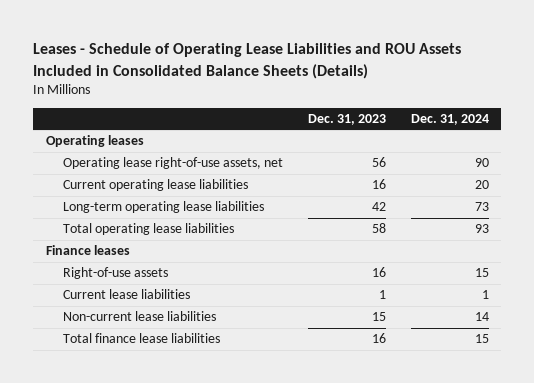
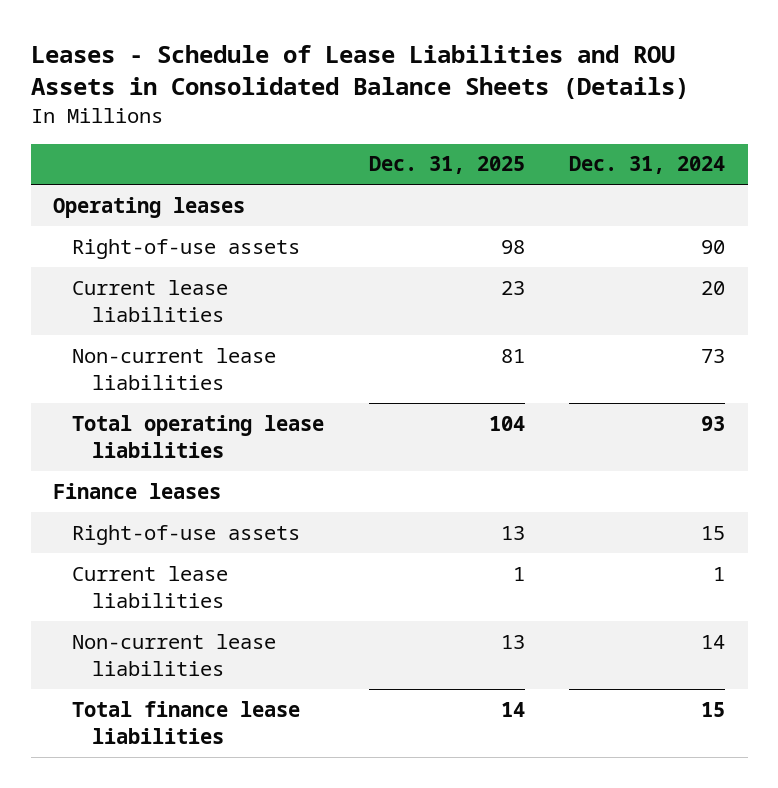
[32,43,461,79] Leases - Schedule of Operating Lease Liabilities and ROU Assets Included in Consolidated Balance Sheets (Details) -> [30,44,689,99] Leases - Schedule of Lease Liabilities and ROU Assets in Consolidated Balance Sheets (Details)
[307,113,386,125] Dec. 31, 2023 -> none
none -> [368,156,525,175] Dec. 31, 2025
[62,157,283,170] Operating lease right-of-use assets, net -> [72,238,301,259] Right-of-use assets
[62,179,248,192] Current operating lease liabilities -> [72,279,229,322] Current lease liabilities
[62,201,264,214] Long-term operating lease liabilities -> [72,347,277,390] Non-current lease liabilities

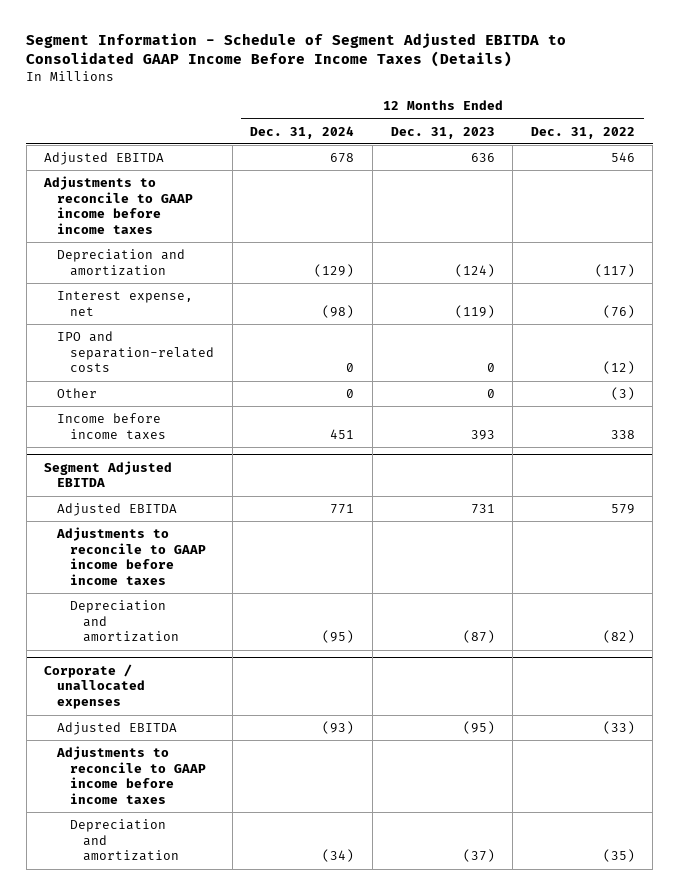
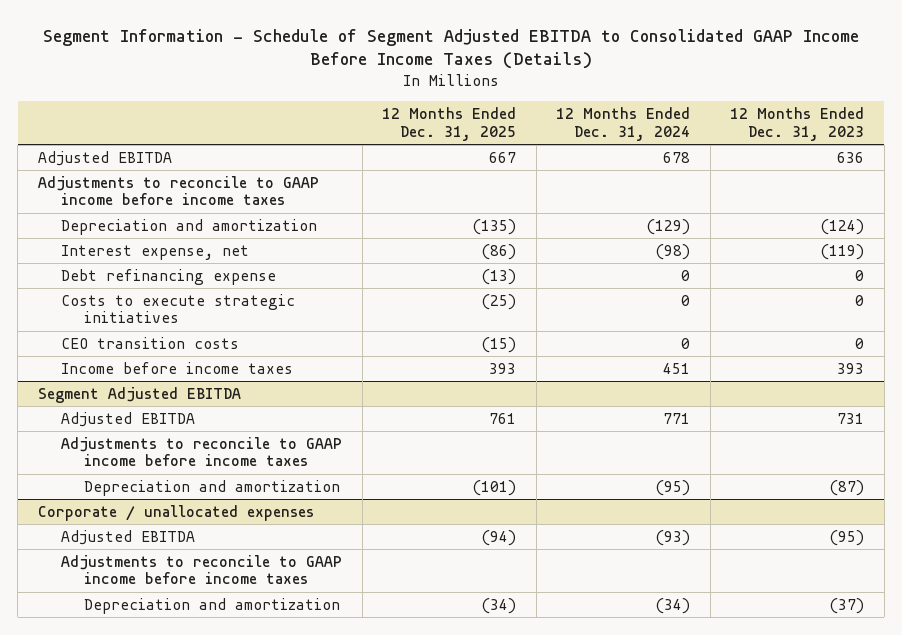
[530,126,635,139] Dec. 31, 2022 -> none
none -> [382,107,517,141] 12 Months Ended Dec. 31, 2025
[57,330,215,373] IPO and separation-related costs -> none
[57,387,98,398] Other -> none
none -> [61,268,277,285] Debt refinancing expense
none -> [61,293,296,324] Costs to execute strategic initiatives
none -> [61,336,240,349] CEO transition costs

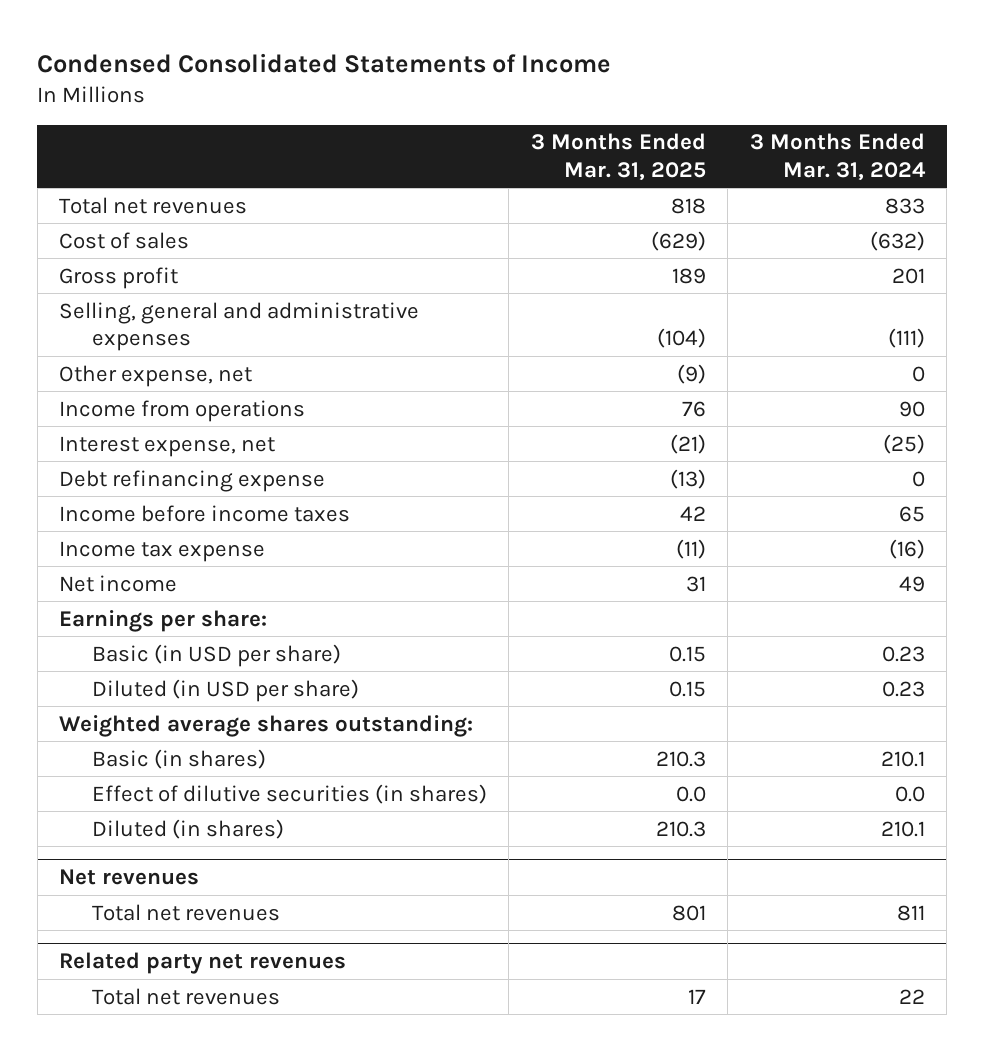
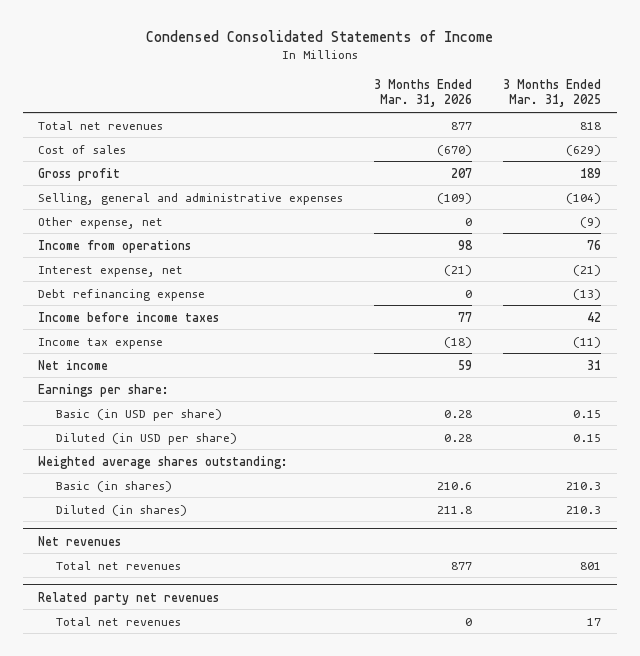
[749,133,926,181] 3 Months Ended Mar. 31, 2024 -> none
none -> [374,78,473,108] 3 Months Ended Mar. 31, 2026
[92,783,488,804] Effect of dilutive securities (in shares) -> none

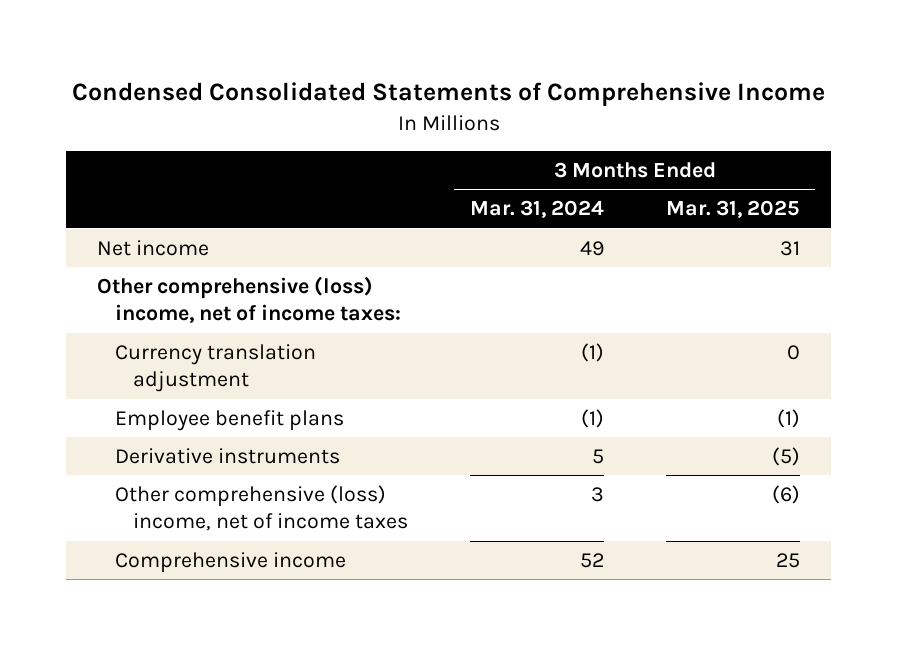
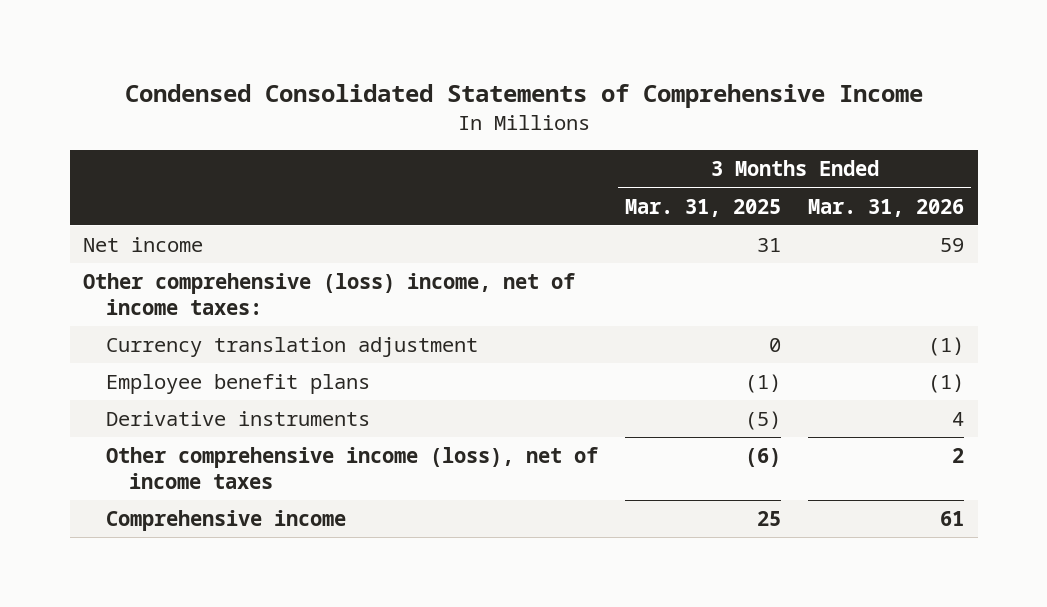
[469,200,604,219] Mar. 31, 2024 -> none
none -> [808,198,965,217] Mar. 31, 2026
[115,484,409,532] Other comprehensive (loss) income, net of income taxes -> [106,447,599,489] Other comprehensive income (loss), net of income taxes

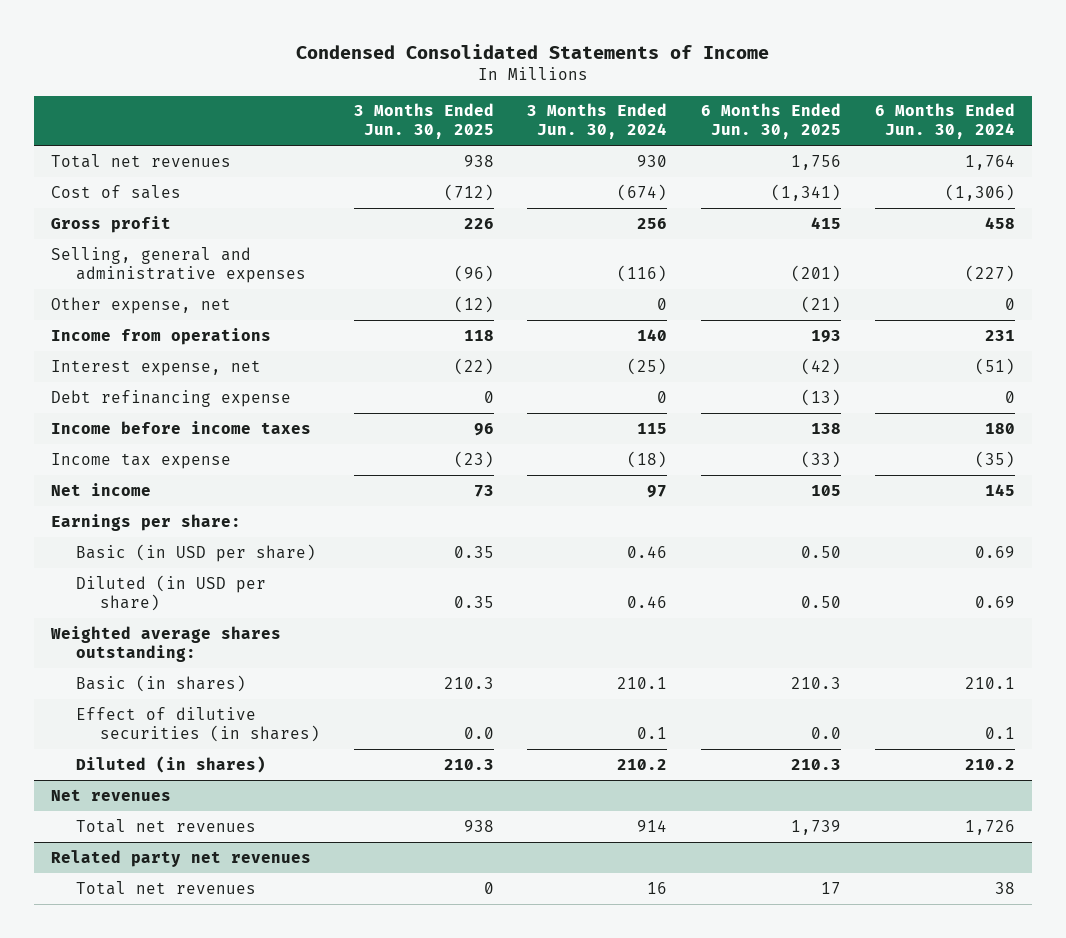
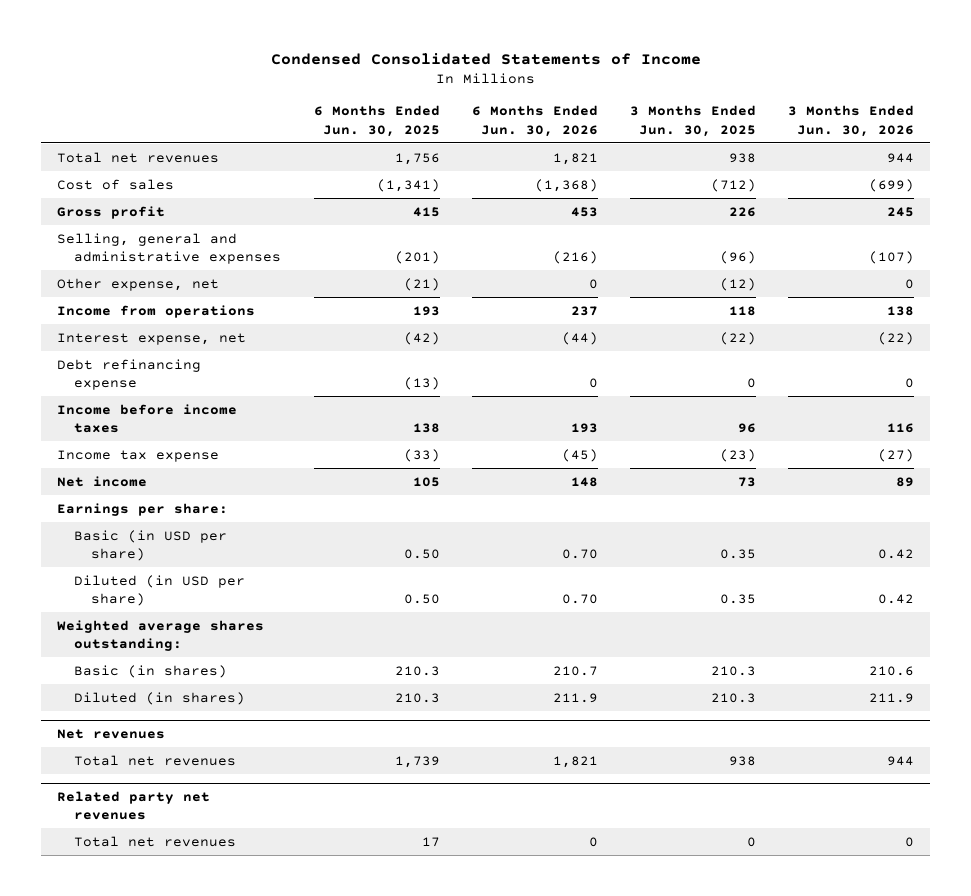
[527,103,668,140] 3 Months Ended Jun. 30, 2024 -> none
[875,103,1016,140] 6 Months Ended Jun. 30, 2024 -> none
none -> [471,105,598,137] 6 Months Ended Jun. 30, 2026
none -> [787,105,914,137] 3 Months Ended Jun. 30, 2026
[75,706,320,742] Effect of dilutive securities (in shares) -> none

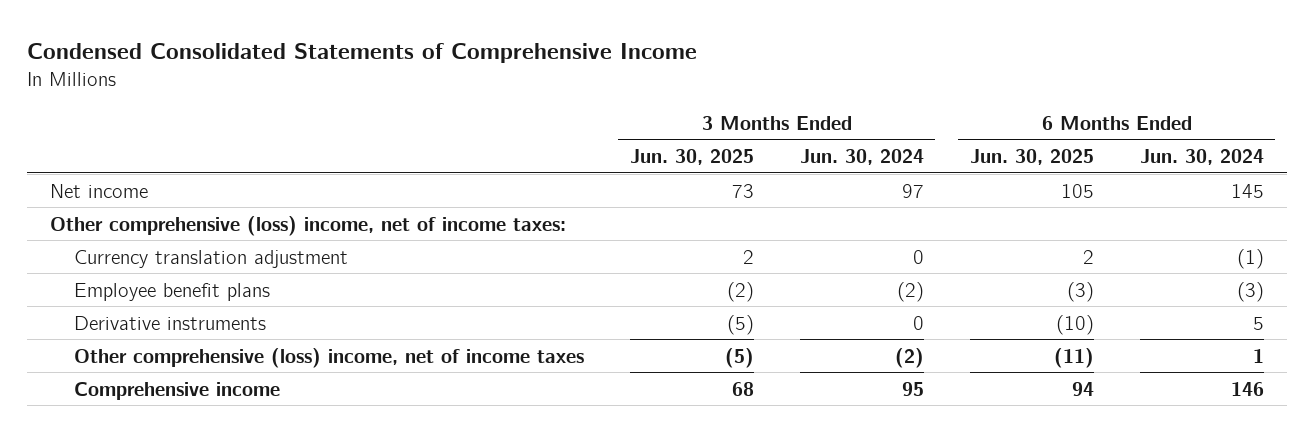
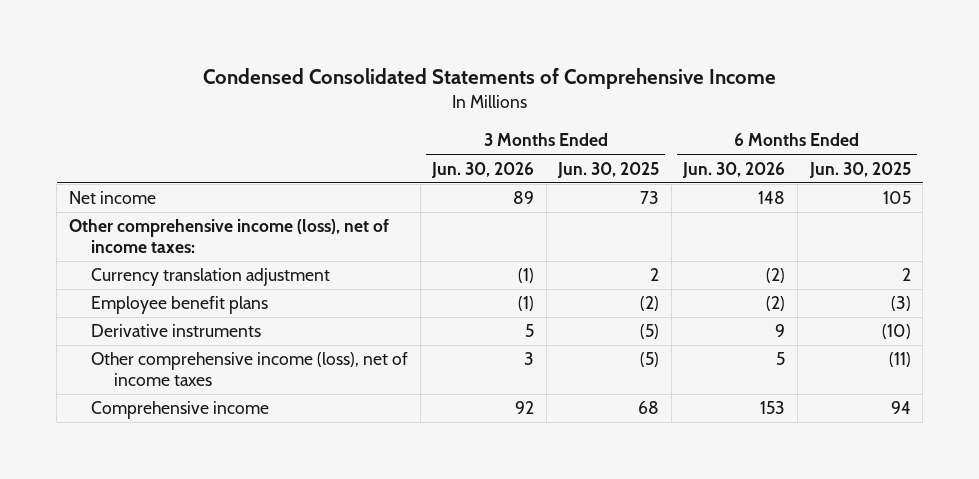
[799,148,924,165] Jun. 30, 2024 -> none
[1139,148,1264,165] Jun. 30, 2024 -> none
none -> [431,161,535,178] Jun. 30, 2026
none -> [682,161,786,178] Jun. 30, 2026
[50,215,567,236] Other comprehensive (loss) income, net of income taxes: -> [68,219,389,253] Other comprehensive income (loss), net of income taxes:
[73,347,584,368] Other comprehensive (loss) income, net of income taxes -> [91,352,409,386] Other comprehensive income (loss), net of income taxes

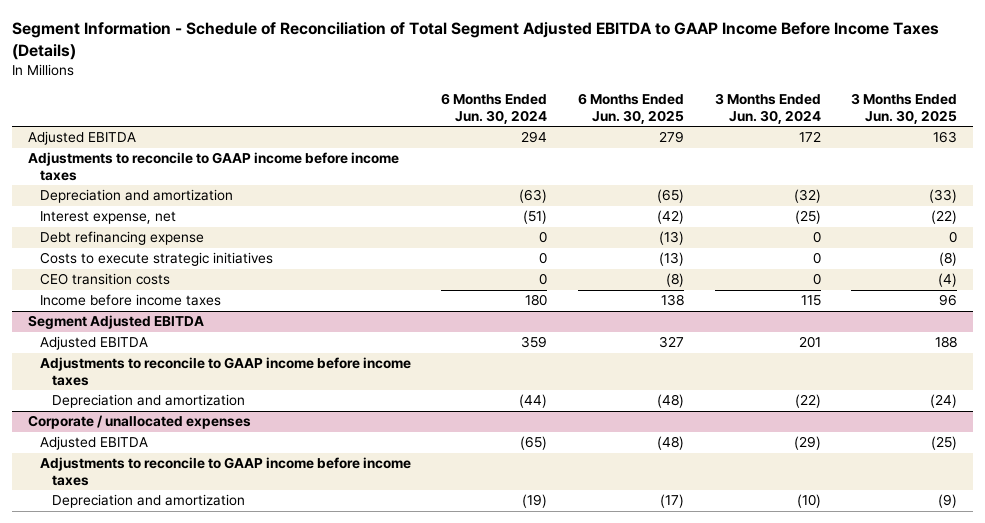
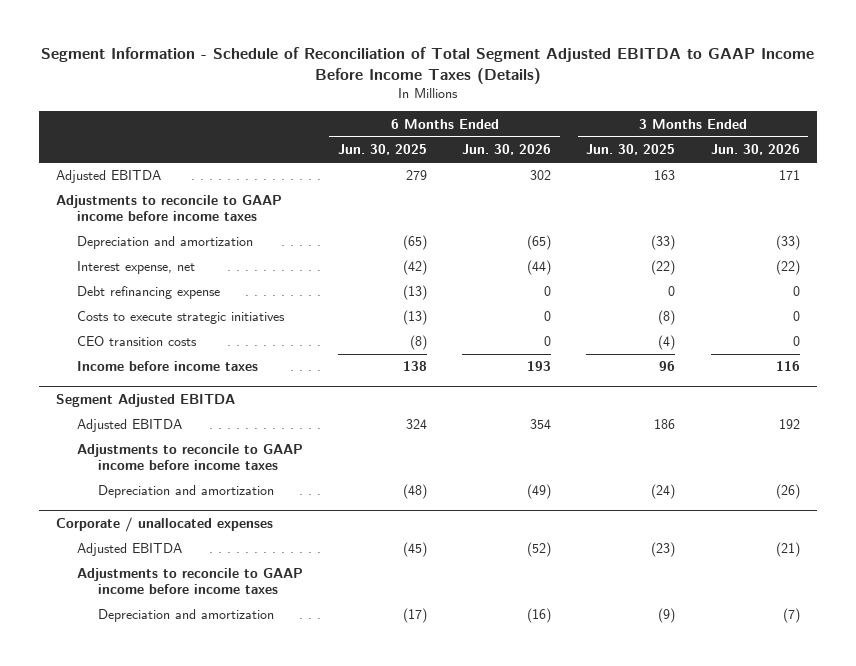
[441,93,548,124] 6 Months Ended Jun. 30, 2024 -> none
[714,93,821,124] 3 Months Ended Jun. 30, 2024 -> none
none -> [462,144,552,156] Jun. 30, 2026
none -> [710,144,800,156] Jun. 30, 2026
[659,336,685,349] 327 -> [406,419,428,430] 324
[935,336,958,349] 188 -> [654,419,676,430] 186
[657,436,685,451] (48) -> [403,542,428,558] (45)
[931,436,958,451] (25) -> [651,542,676,558] (23)

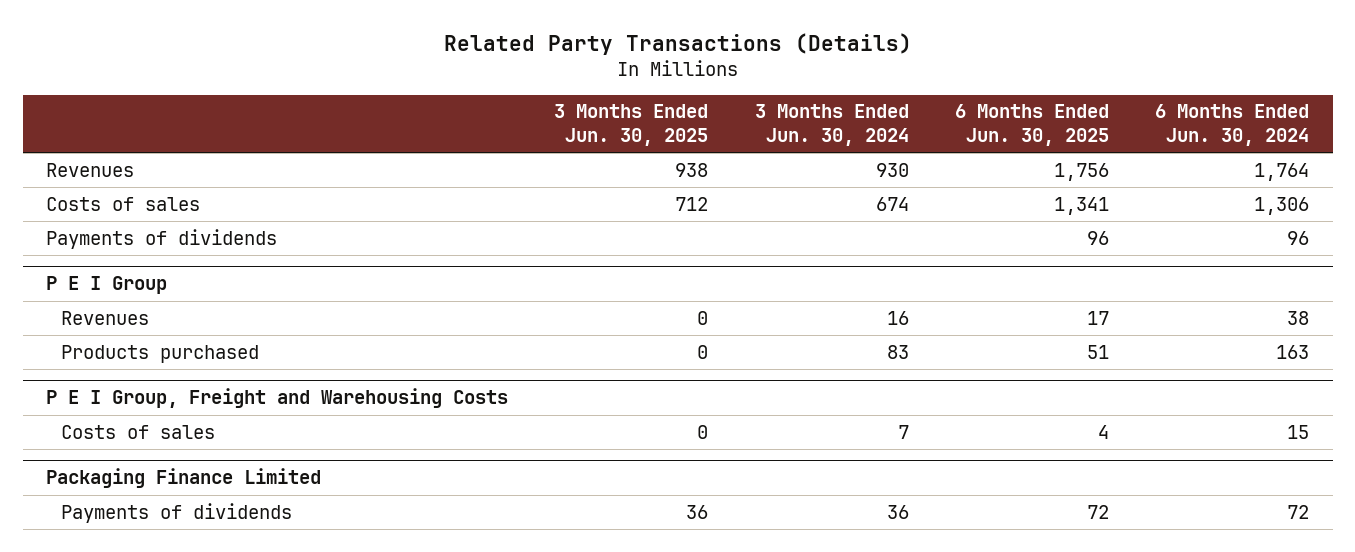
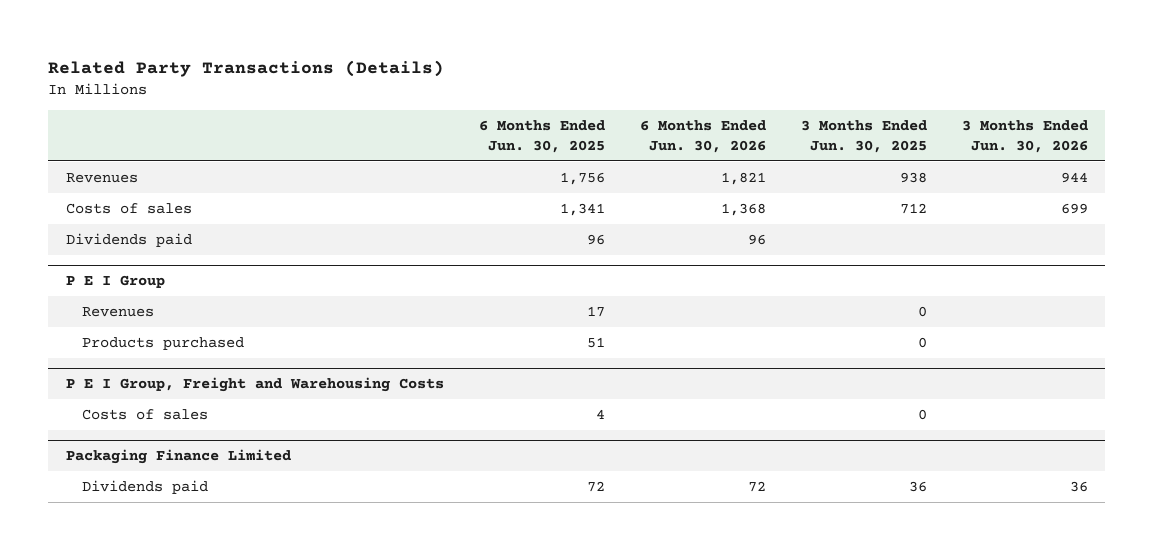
[754,104,909,147] 3 Months Ended Jun. 30, 2024 -> none
[1155,104,1310,147] 6 Months Ended Jun. 30, 2024 -> none
none -> [639,119,766,153] 6 Months Ended Jun. 30, 2026
none -> [961,119,1088,153] 3 Months Ended Jun. 30, 2026
[46,228,278,249] Payments of dividends -> [65,233,192,248] Dividends paid
[61,502,293,523] Payments of dividends -> [81,480,208,495] Dividends paid

